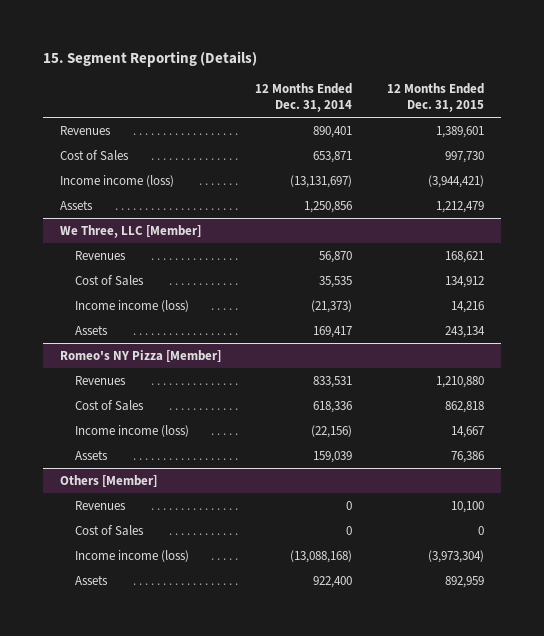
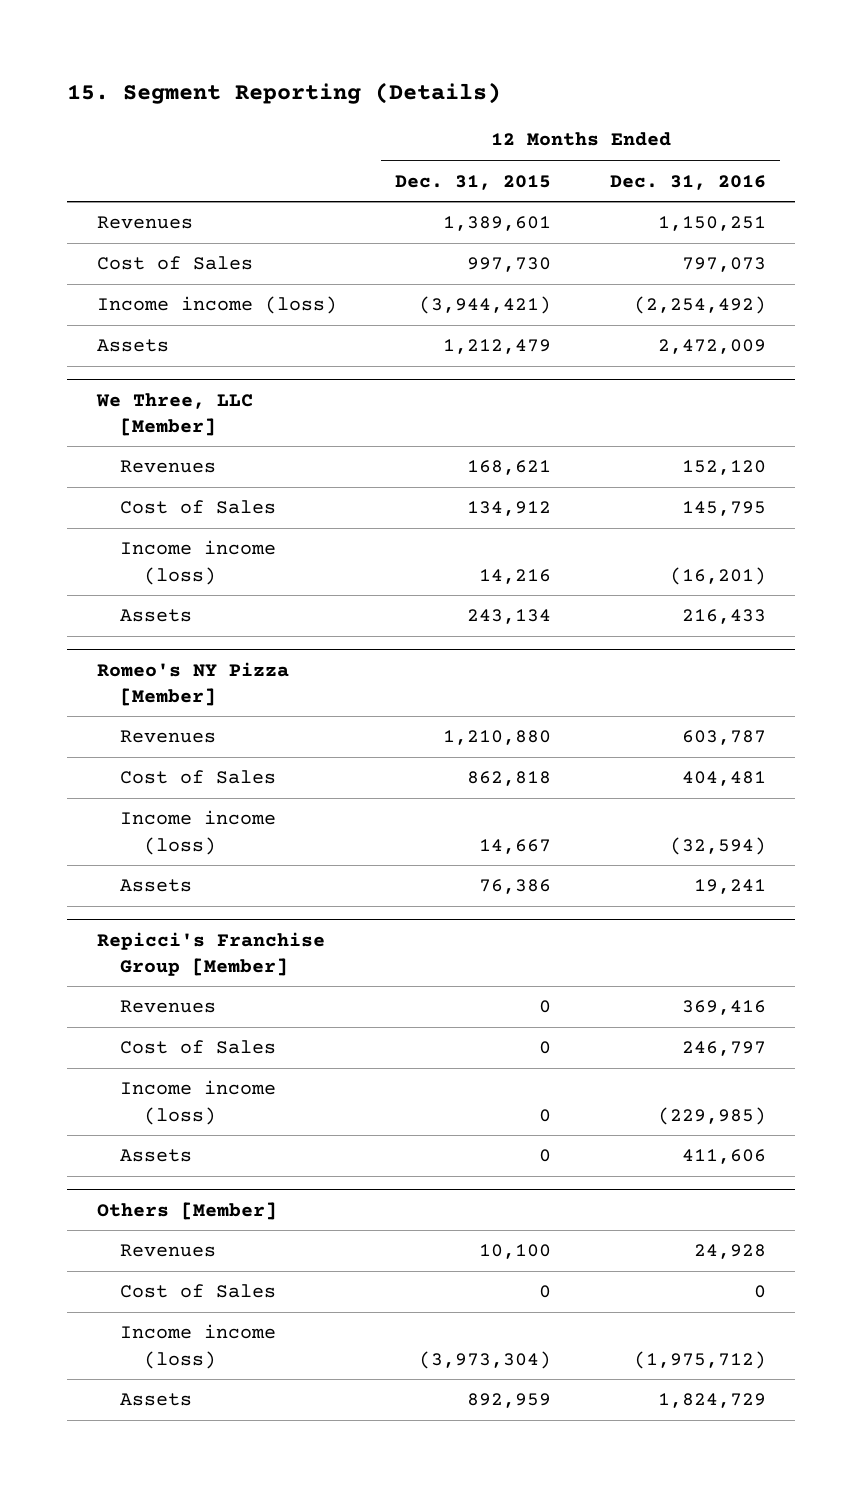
[255,83,353,112] 12 Months Ended Dec. 31, 2014 -> none
none -> [609,174,766,190] Dec. 31, 2016
none -> [96,931,325,976] Repicci's Franchise Group [Member]
none -> [120,1000,217,1014] Revenues
none -> [120,1040,277,1055] Cost of Sales
none -> [120,1080,277,1125] Income income (loss)
none -> [120,1149,193,1163] Assets

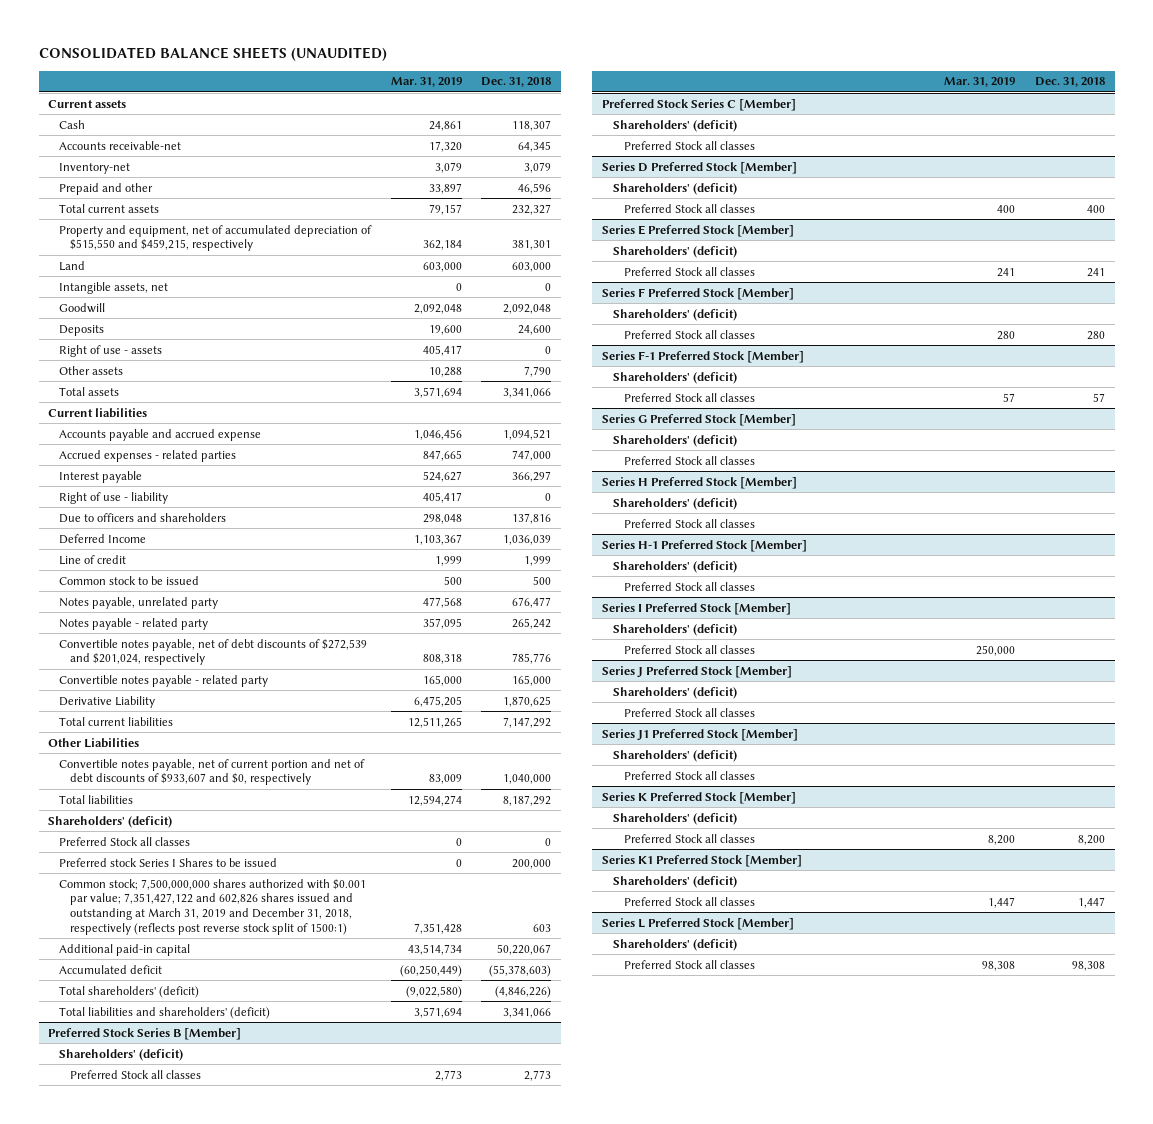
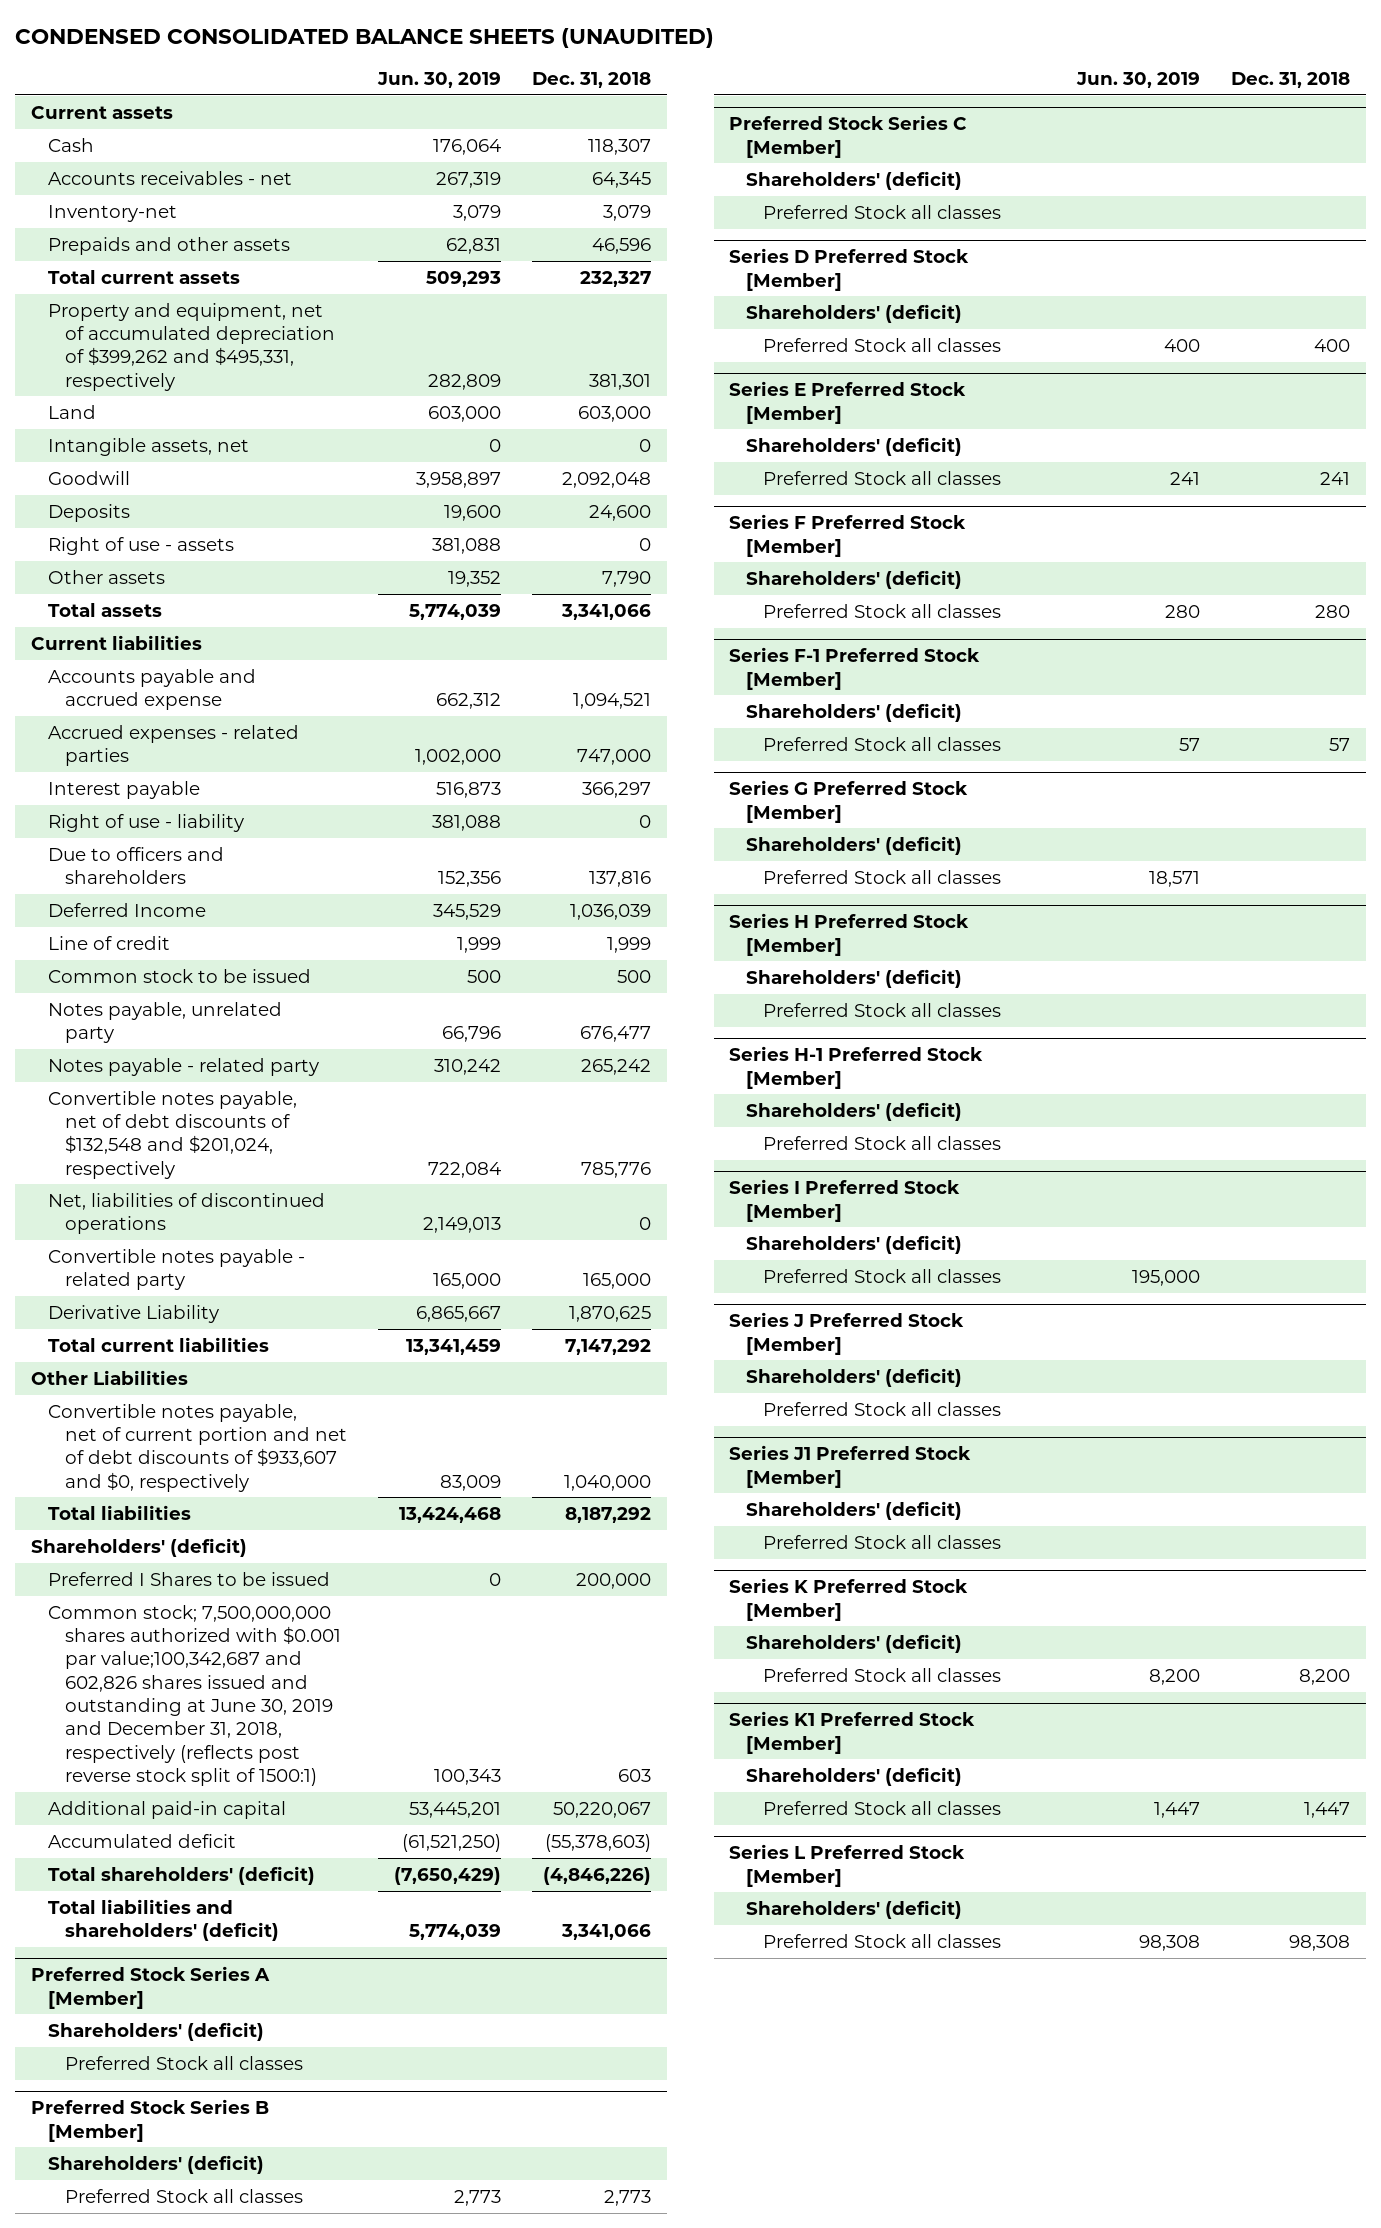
[38,47,387,62] CONSOLIDATED BALANCE SHEETS (UNAUDITED) -> [14,27,714,48] CONDENSED CONSOLIDATED BALANCE SHEETS (UNAUDITED)
[390,77,462,88] Mar. 31, 2019 -> none
none -> [377,71,502,88] Jun. 30, 2019
[59,140,182,150] Accounts receivable-net -> [47,170,292,185] Accounts receivables - net
[59,182,154,195] Prepaid and other -> [47,236,290,255] Prepaids and other assets
[59,224,373,252] Property and equipment, net of accumulated depreciation of $515,550 and $459,215, respectively -> [47,302,335,391] Property and equipment, net of accumulated depreciation of $399,262 and $495,331, respectively
[59,638,368,666] Convertible notes payable, net of debt discounts of $272,539 and $201,024, respectively -> [47,1090,297,1179] Convertible notes payable, net of debt discounts of $132,548 and $201,024, respectively
none -> [47,1192,325,1235] Net, liabilities of discontinued operations
[59,836,191,846] Preferred Stock all classes -> none
[59,857,278,867] Preferred stock Series I Shares to be issued -> [47,1571,330,1586] Preferred I Shares to be issued
[59,878,367,935] Common stock; 7,500,000,000 shares authorized with $0.001 par value; 7,351,427,122 and 602,826 shares issued and outstanding at March 31, 2019 and December 31, 2018, respectively (reflects post reverse stock split of 1500:1) -> [47,1604,341,1786] Common stock; 7,500,000,000 shares authorized with $0.001 par value;100,342,687 and 602,826 shares issued and outstanding at June 30, 2019 and December 31, 2018, respectively (reflects post reverse stock split of 1500:1)
none -> [30,1966,270,2009] Preferred Stock Series A [Member]
none -> [47,2021,264,2041] Shareholders' (deficit)
none -> [64,2055,303,2070] Preferred Stock all classes

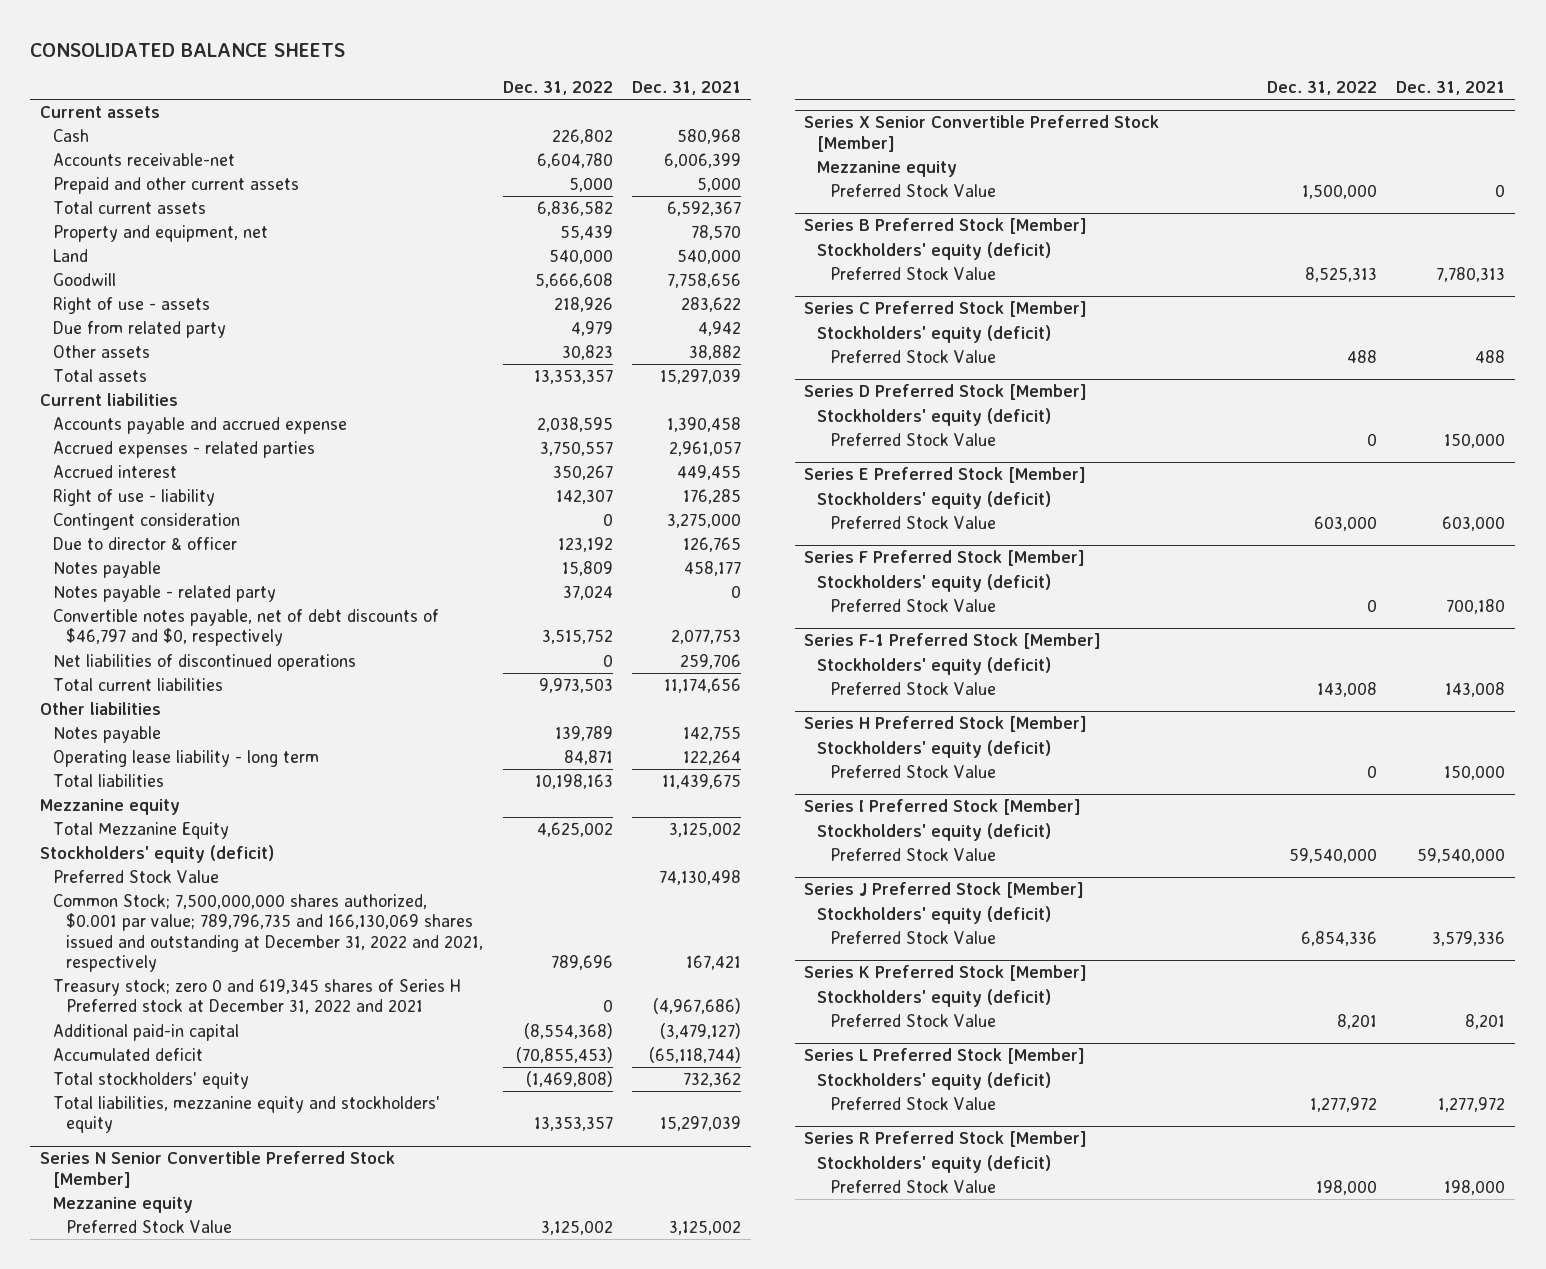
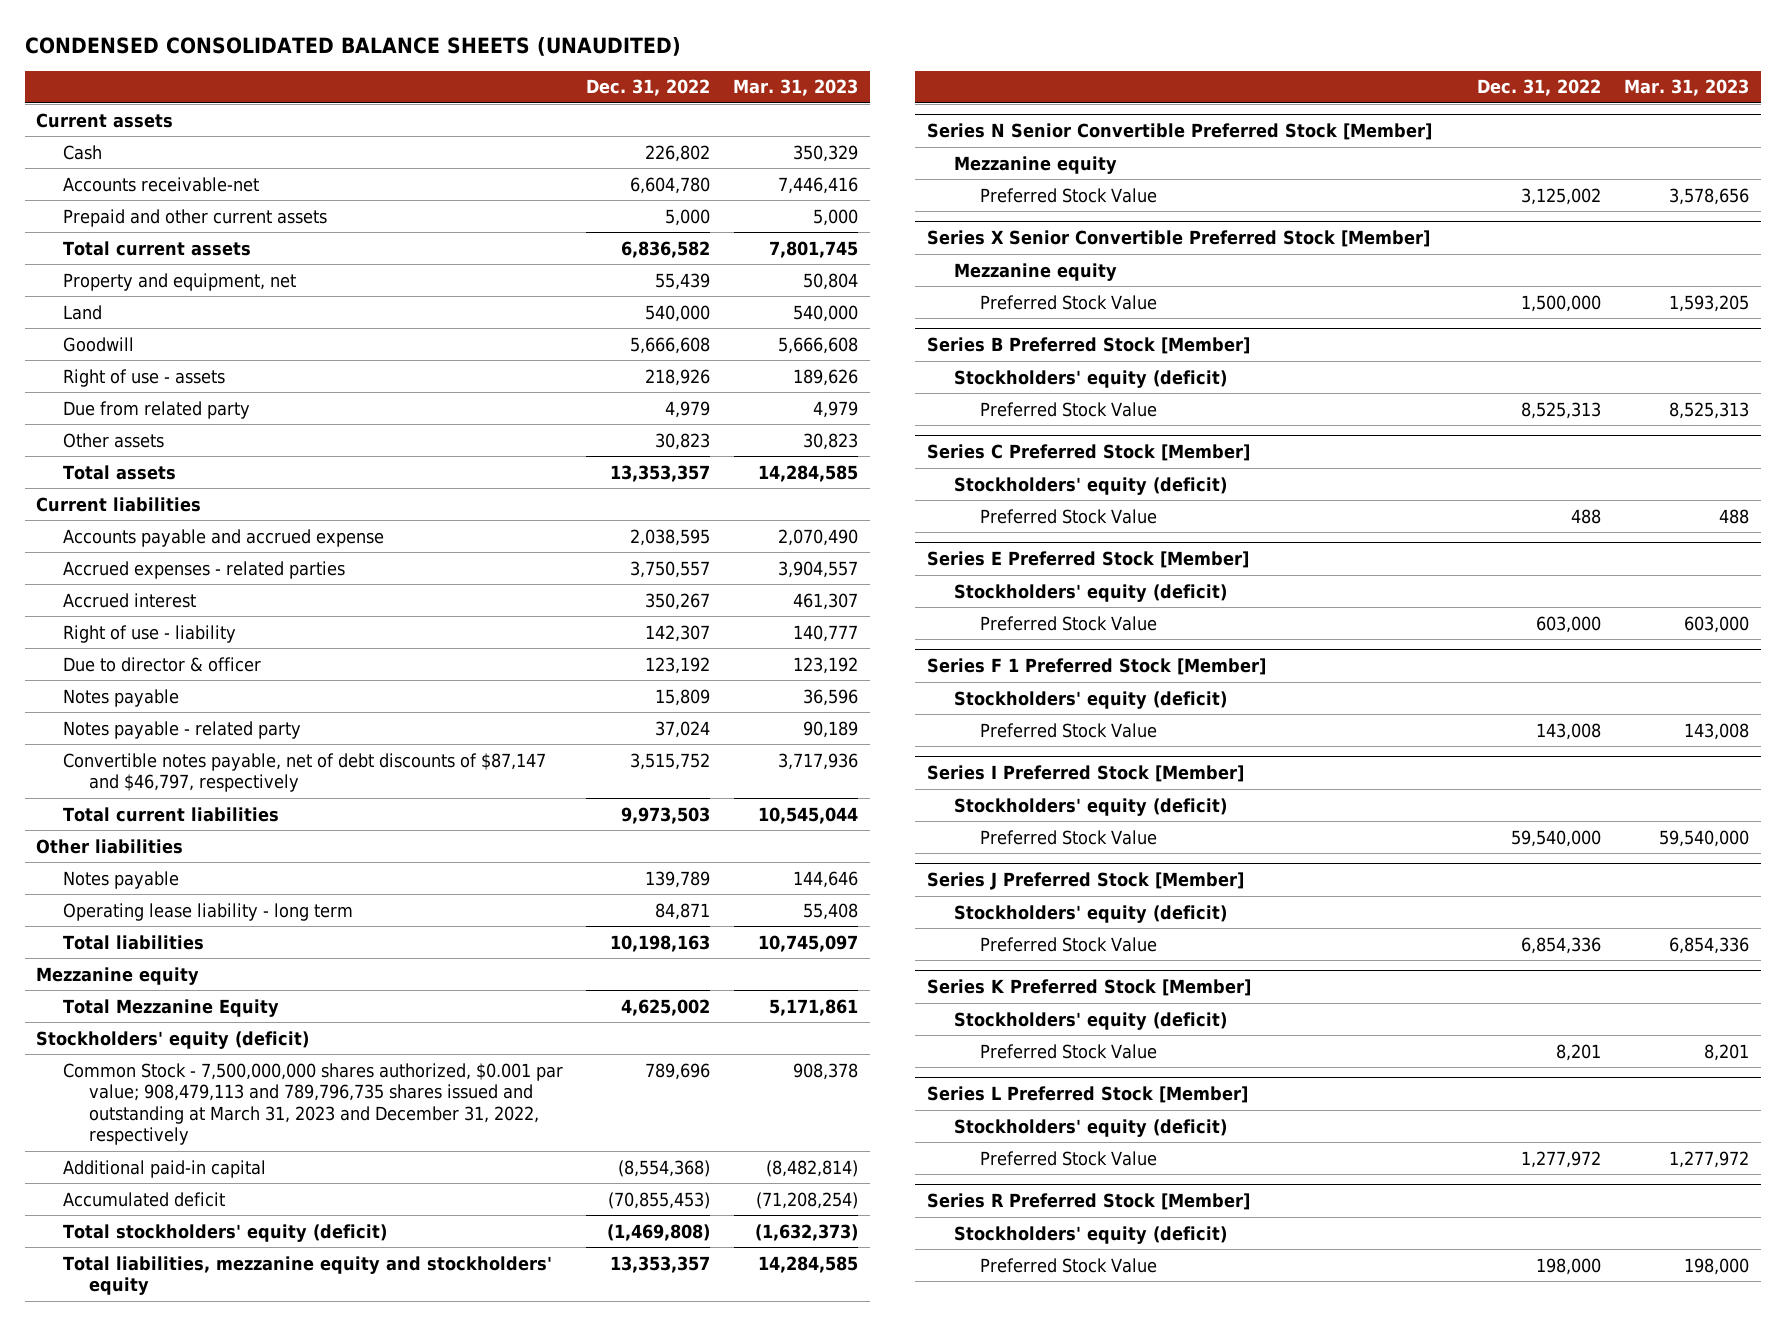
[30,43,346,58] CONSOLIDATED BALANCE SHEETS -> [24,36,681,56] CONDENSED CONSOLIDATED BALANCE SHEETS (UNAUDITED)
[632,80,742,95] Dec. 31, 2021 -> none
none -> [733,79,859,97] Mar. 31, 2023
[53,513,241,531] Contingent consideration -> none
[53,654,357,672] Net liabilities of discontinued operations -> none
[53,609,440,647] Convertible notes payable, net of debt discounts of $46,797 and $0, respectively -> [62,752,546,793] Convertible notes payable, net of debt discounts of $87,147 and $46,797, respectively
[53,870,220,884] Preferred Stock Value -> none
[53,979,462,1015] Treasury stock; zero 0 and 619,345 shares of Series H Preferred stock at December 31, 2022 and 2021 -> none
[53,894,484,973] Common Stock; 7,500,000,000 shares authorized, $0.001 par value; 789,796,735 and 166,130,069 shares issued and outstanding at December 31, 2022 and 2021, respectively -> [62,1062,563,1146] Common Stock - 7,500,000,000 shares authorized, $0.001 par value; 908,479,113 and 789,796,735 shares issued and outstanding at March 31, 2023 and December 31, 2022, respectively
[53,1072,250,1090] Total stockholders' equity -> [62,1223,387,1242] Total stockholders' equity (deficit)
[804,384,1088,401] Series D Preferred Stock [Member] -> none
[817,408,1052,427] Stockholders' equity (deficit) -> none
[830,433,997,447] Preferred Stock Value -> none
[804,550,1086,567] Series F Preferred Stock [Member] -> none
[817,574,1052,593] Stockholders' equity (deficit) -> none
[830,599,997,613] Preferred Stock Value -> none
[804,633,1102,650] Series F-1 Preferred Stock [Member] -> [927,658,1267,676] Series F 1 Preferred Stock [Member]
[804,716,1088,733] Series H Preferred Stock [Member] -> none
[817,740,1052,759] Stockholders' equity (deficit) -> none
[830,765,997,779] Preferred Stock Value -> none

